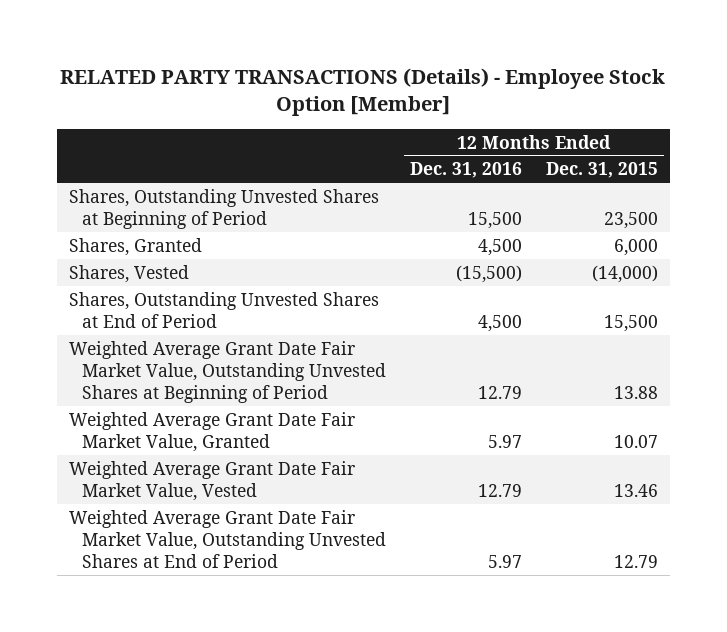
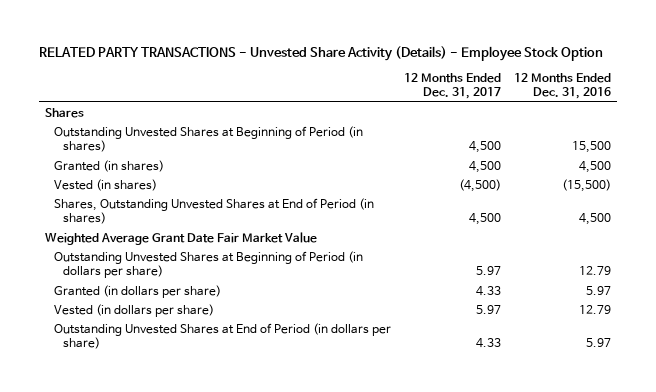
[60,68,666,117] RELATED PARTY TRANSACTIONS (Details) - Employee Stock Option [Member] -> [39,45,604,61] RELATED PARTY TRANSACTIONS - Unvested Share Activity (Details) - Employee Stock Option
[545,162,658,179] Dec. 31, 2015 -> none
none -> [404,72,502,100] 12 Months Ended Dec. 31, 2017
none -> [45,107,85,118] Shares
[68,188,379,229] Shares, Outstanding Unvested Shares at Beginning of Period -> [54,125,364,153] Outstanding Unvested Shares at Beginning of Period (in shares)
[68,237,202,256] Shares, Granted -> [54,159,165,172] Granted (in shares)
[68,264,189,283] Shares, Vested -> [54,178,158,191] Vested (in shares)
[68,291,379,328] Shares, Outstanding Unvested Shares at End of Period -> [54,197,375,225] Shares, Outstanding Unvested Shares at End of Period (in shares)
none -> [45,231,318,245] Weighted Average Grant Date Fair Market Value
[68,340,386,404] Weighted Average Grant Date Fair Market Value, Outstanding Unvested Shares at Beginning of Period -> [54,250,364,279] Outstanding Unvested Shares at Beginning of Period (in dollars per share)
[68,411,355,452] Weighted Average Grant Date Fair Market Value, Granted -> [54,284,222,298] Granted (in dollars per share)
[68,460,355,501] Weighted Average Grant Date Fair Market Value, Vested -> [54,303,215,317] Vested (in dollars per share)
[68,509,386,569] Weighted Average Grant Date Fair Market Value, Outstanding Unvested Shares at End of Period -> [54,322,392,350] Outstanding Unvested Shares at End of Period (in dollars per share)

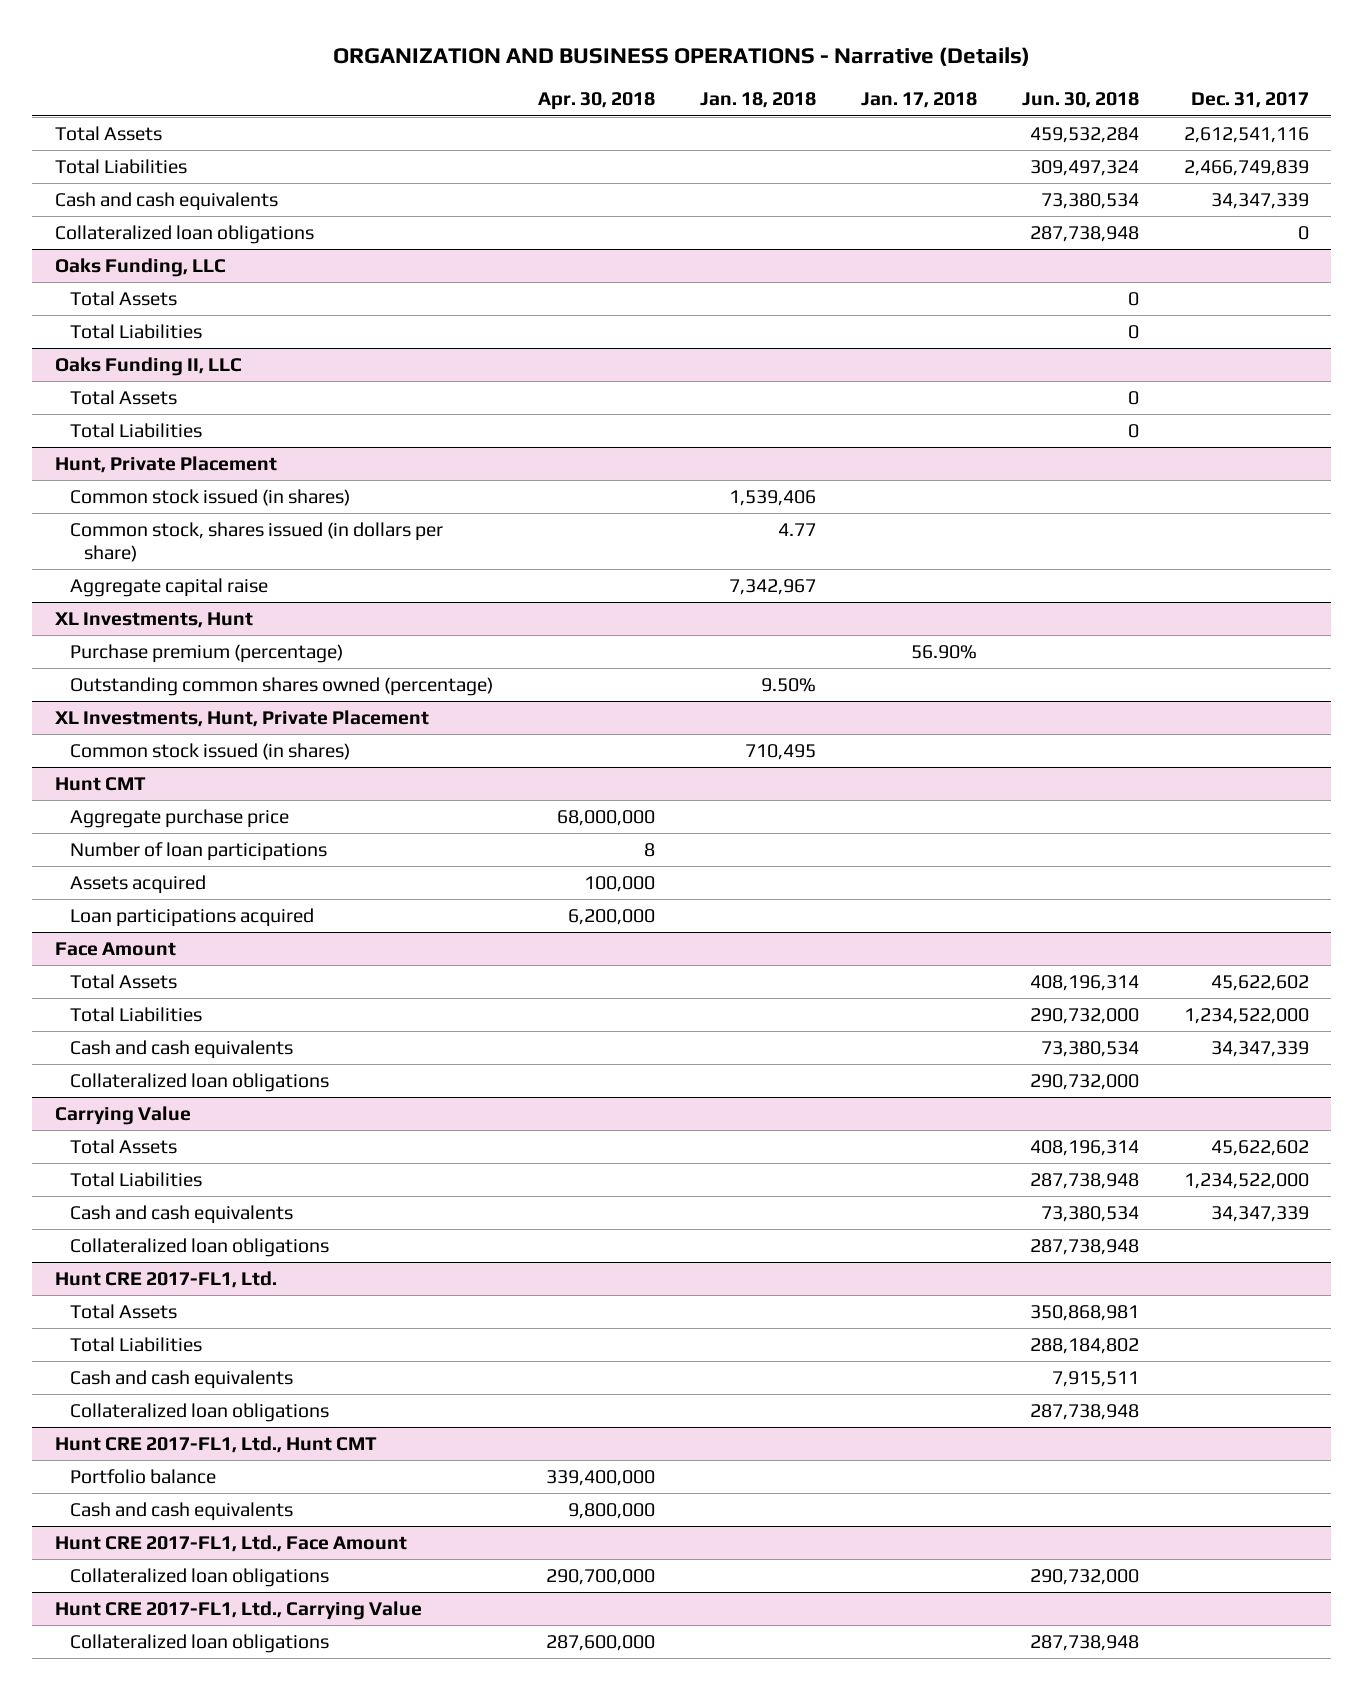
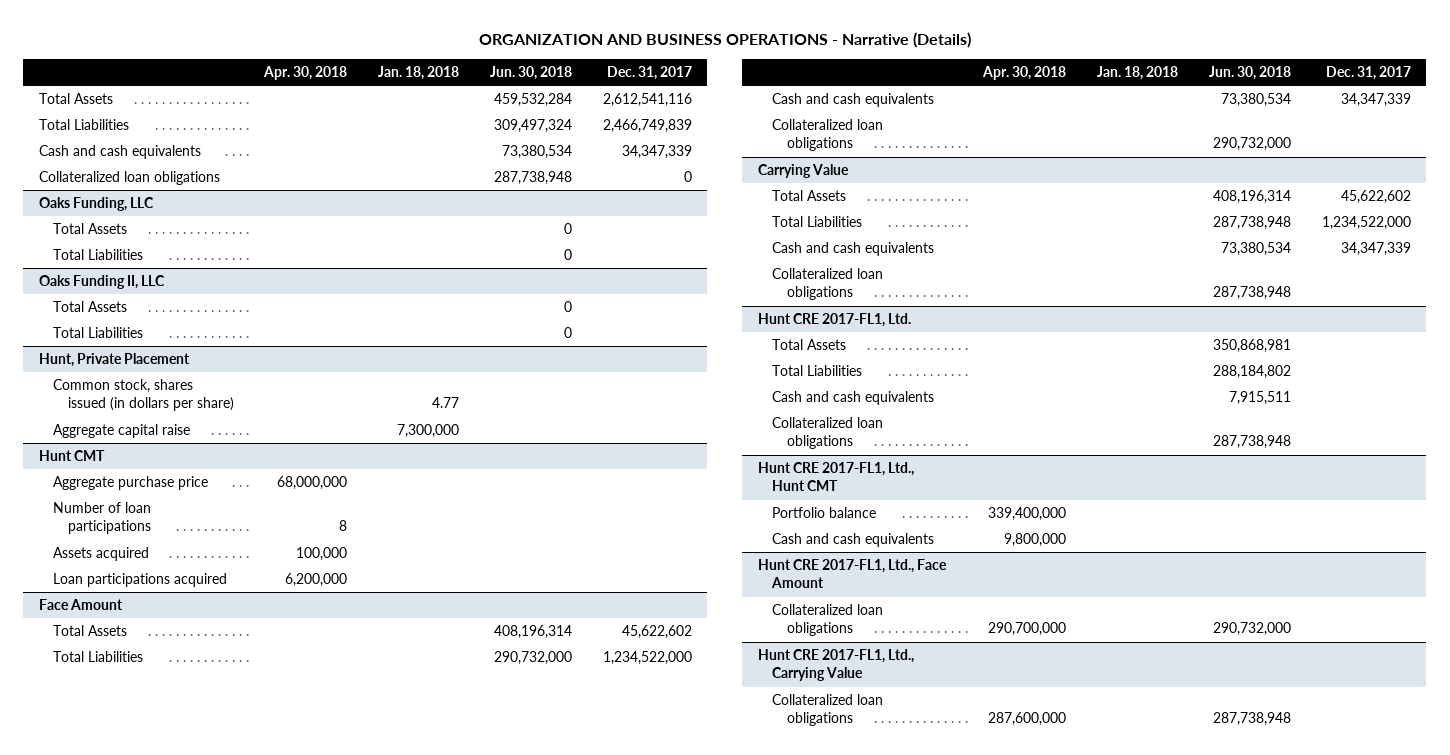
[860,92,977,109] Jan. 17, 2018 -> none
[69,489,350,507] Common stock issued (in shares) -> none
[54,612,253,629] XL Investments, Hunt -> none
[69,644,343,664] Purchase premium (percentage) -> none
[69,677,493,697] Outstanding common shares owned (percentage) -> none
[54,710,429,728] XL Investments, Hunt, Private Placement -> none
[69,743,350,761] Common stock issued (in shares) -> none
[728,579,816,596] 7,342,967 -> [397,424,460,439] 7,300,000

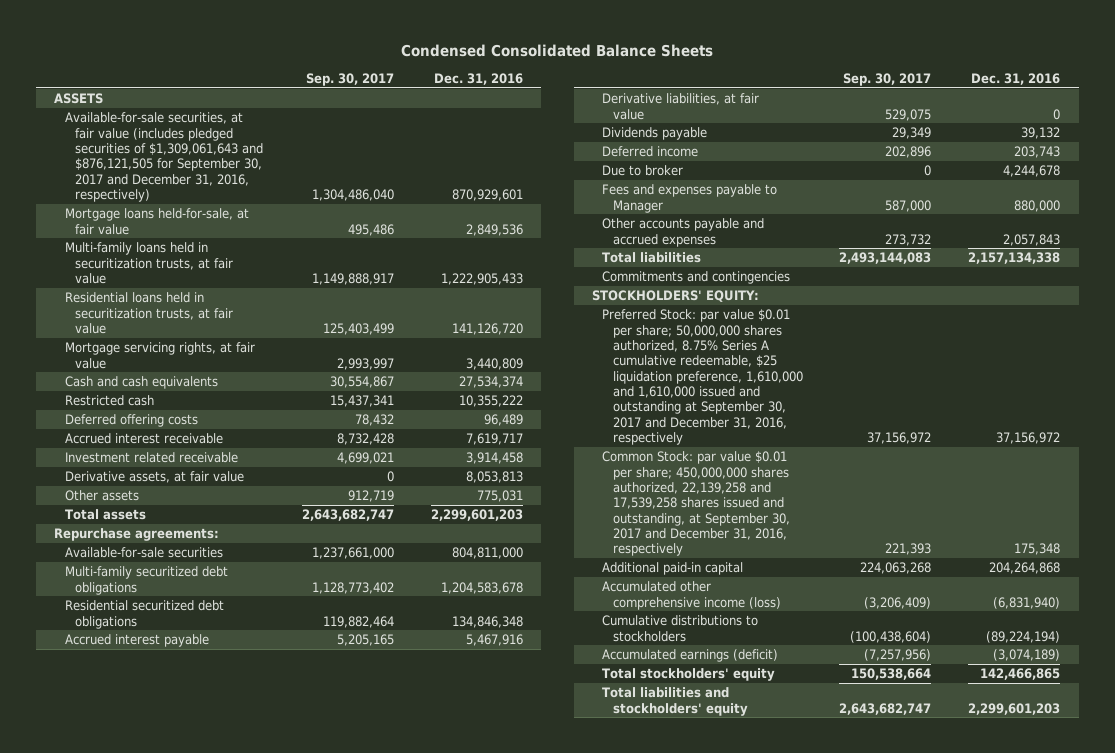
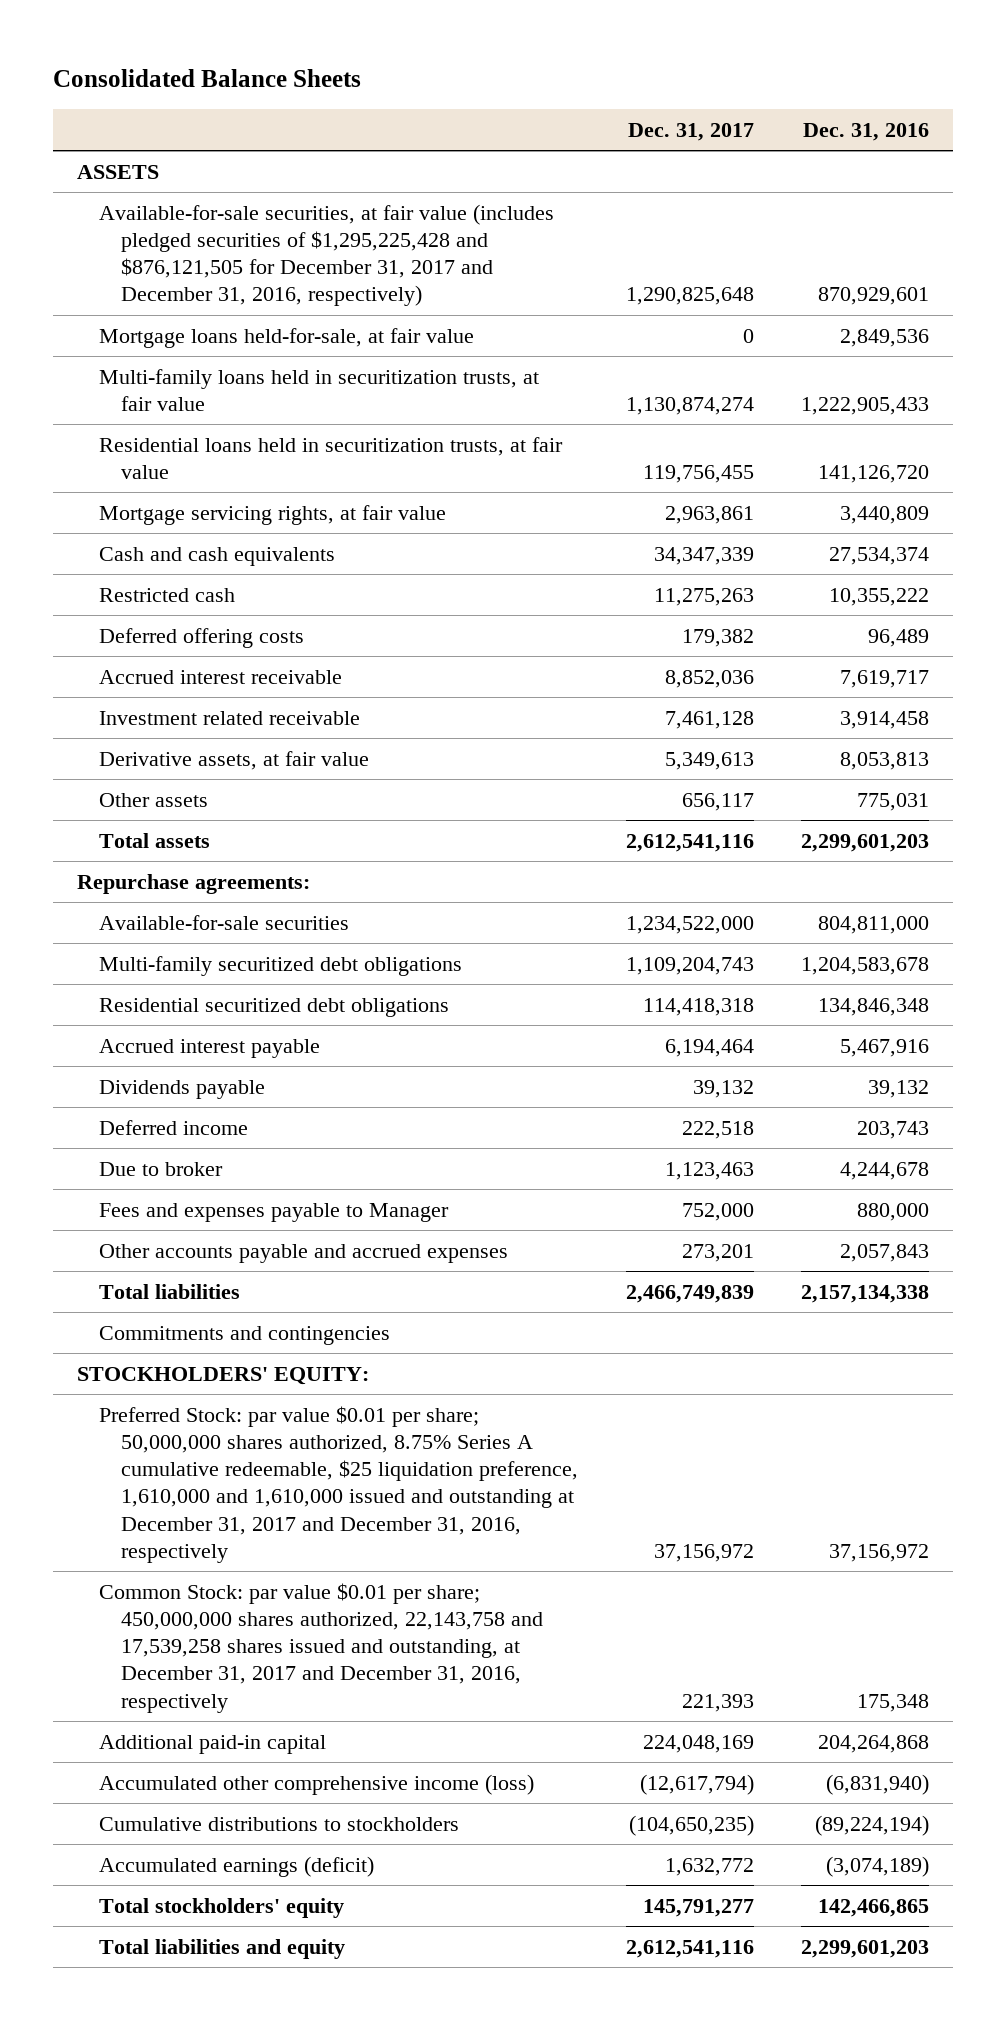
[401,43,714,57] Condensed Consolidated Balance Sheets -> [53,69,362,88] Consolidated Balance Sheets
[305,73,394,87] Sep. 30, 2017 -> none
none -> [627,122,754,141] Dec. 31, 2017
[64,112,263,202] Available-for-sale securities, at fair value (includes pledged securities of $1,309,061,643 and $876,121,505 for September 30, 2017 and December 31, 2016, respectively) -> [99,203,555,307] Available-for-sale securities, at fair value (includes pledged securities of $1,295,225,428 and $876,121,505 for December 31, 2017 and December 31, 2016, respectively)
[602,93,760,120] Derivative liabilities, at fair value -> none
[602,309,803,445] Preferred Stock: par value $0.01 per share; 50,000,000 shares authorized, 8.75% Series A cumulative redeemable, $25 liquidation preference, 1,610,000 and 1,610,000 issued and outstanding at September 30, 2017 and December 31, 2016, respectively -> [99,1405,579,1563] Preferred Stock: par value $0.01 per share; 50,000,000 shares authorized, 8.75% Series A cumulative redeemable, $25 liquidation preference, 1,610,000 and 1,610,000 issued and outstanding at December 31, 2017 and December 31, 2016, respectively
[602,451,790,557] Common Stock: par value $0.01 per share; 450,000,000 shares authorized, 22,139,258 and 17,539,258 shares issued and outstanding, at September 30, 2017 and December 31, 2016, respectively -> [99,1582,544,1713] Common Stock: par value $0.01 per share; 450,000,000 shares authorized, 22,143,758 and 17,539,258 shares issued and outstanding, at December 31, 2017 and December 31, 2016, respectively
[602,687,748,716] Total liabilities and stockholders' equity -> [99,1938,346,1959] Total liabilities and equity

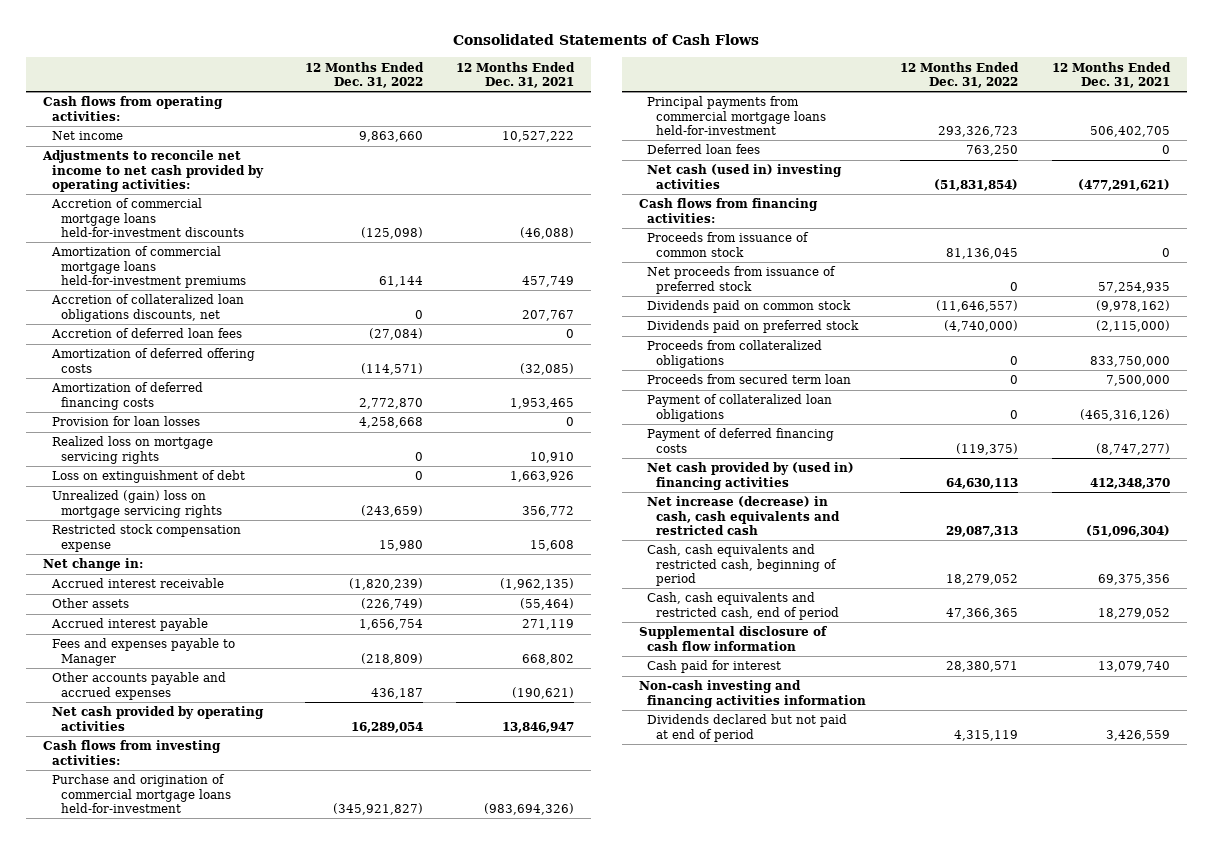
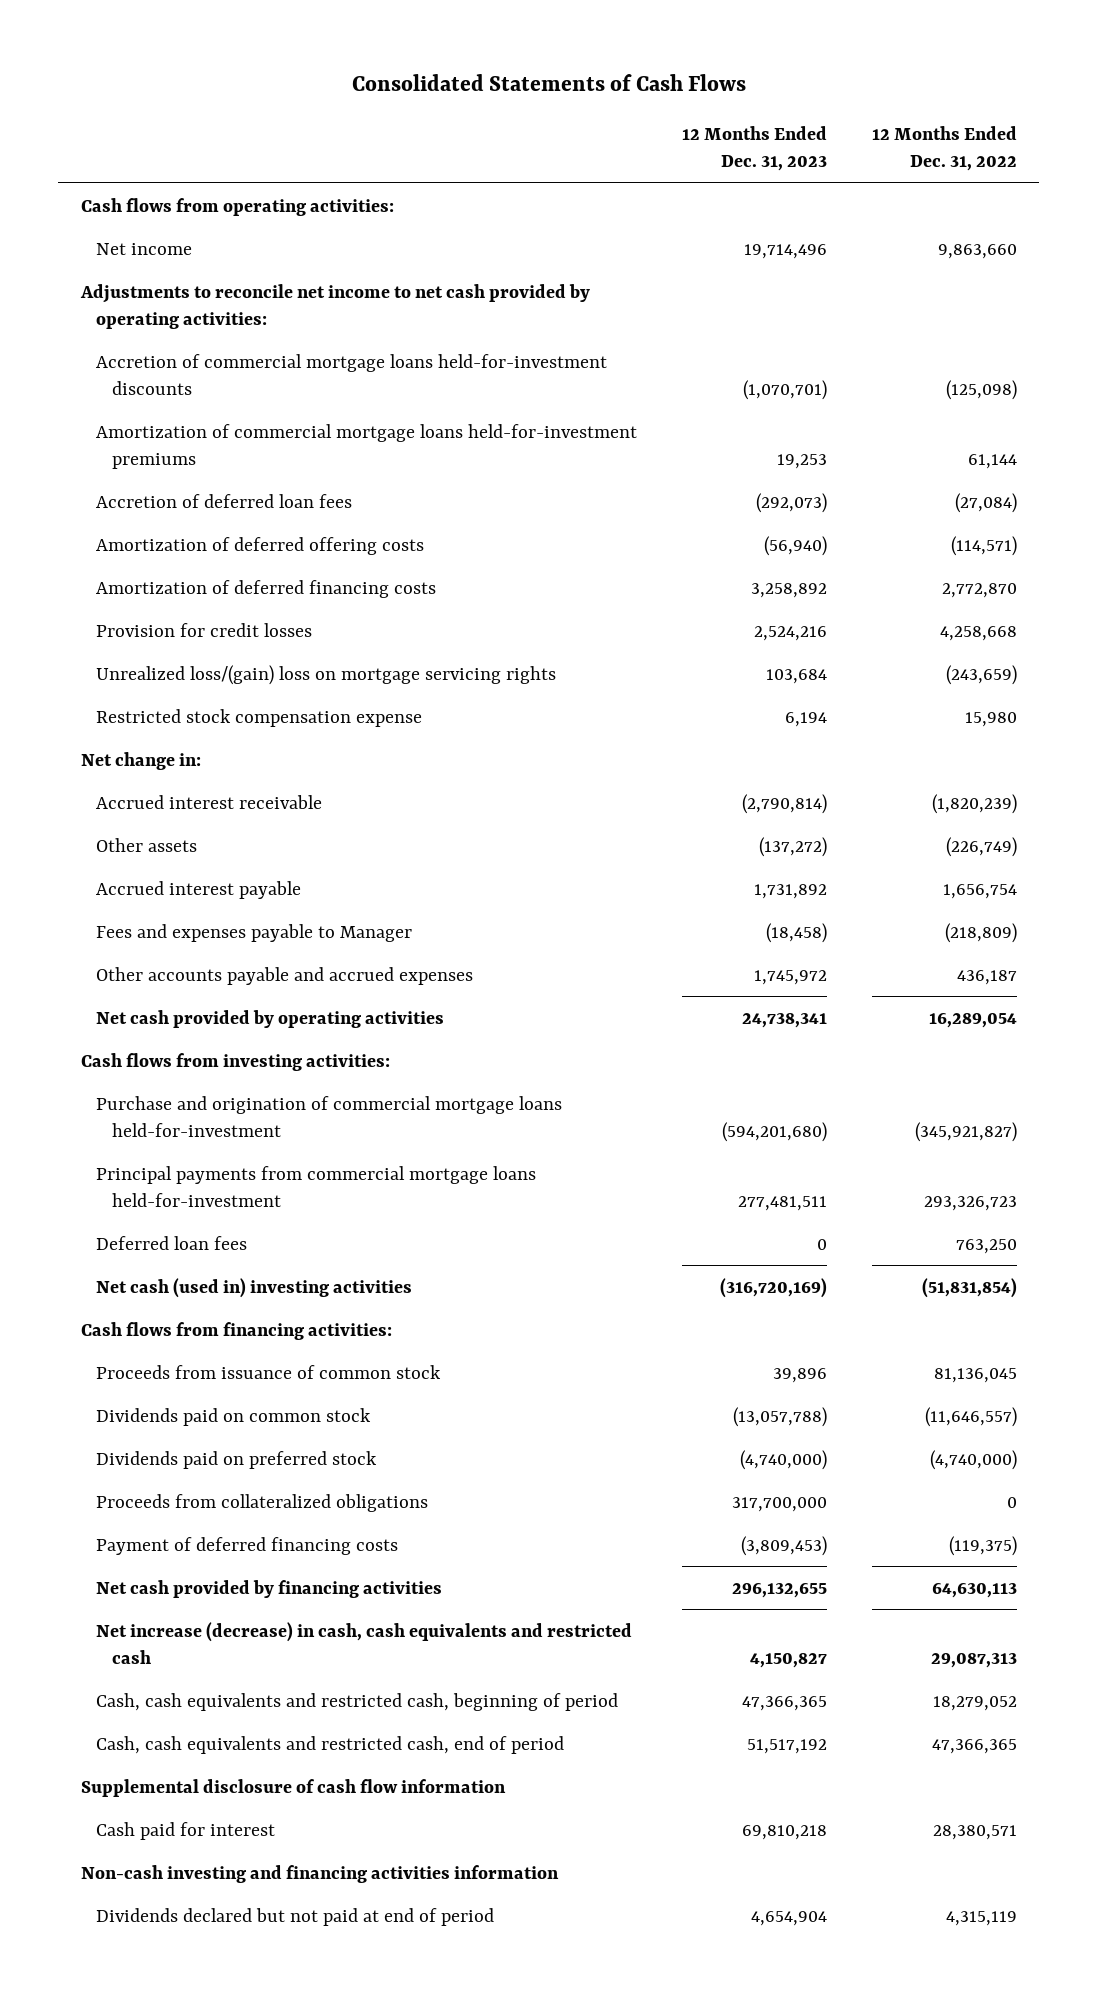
[456,61,576,88] 12 Months Ended Dec. 31, 2021 -> none
none -> [681,125,827,172] 12 Months Ended Dec. 31, 2023
[51,294,245,322] Accretion of collateralized loan obligations discounts, net -> none
[52,436,214,464] Realized loss on mortgage servicing rights -> none
[52,470,246,484] Loss on extinguishment of debt -> none
[52,416,201,427] Provision for loan losses -> [96,622,313,637] Provision for credit losses
[52,490,222,518] Unrealized (gain) loss on mortgage servicing rights -> [96,664,557,685] Unrealized loss/(gain) loss on mortgage servicing rights
[647,266,837,294] Net proceeds from issuance of preferred stock -> none
[647,374,852,385] Proceeds from secured term loan -> none
[647,394,833,422] Payment of collateralized loan obligations -> none
[647,462,855,490] Net cash provided by (used in) financing activities -> [96,1579,443,1598] Net cash provided by financing activities

